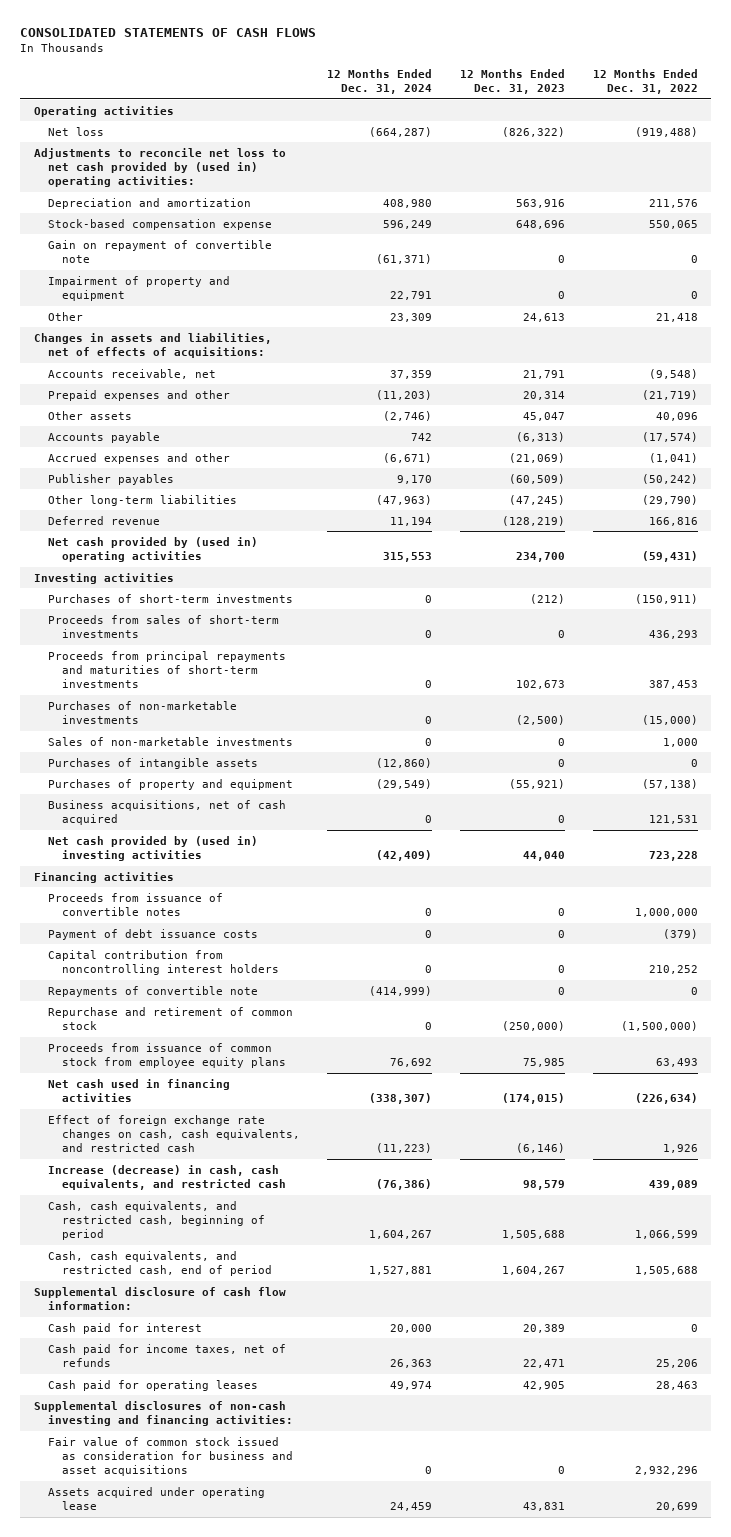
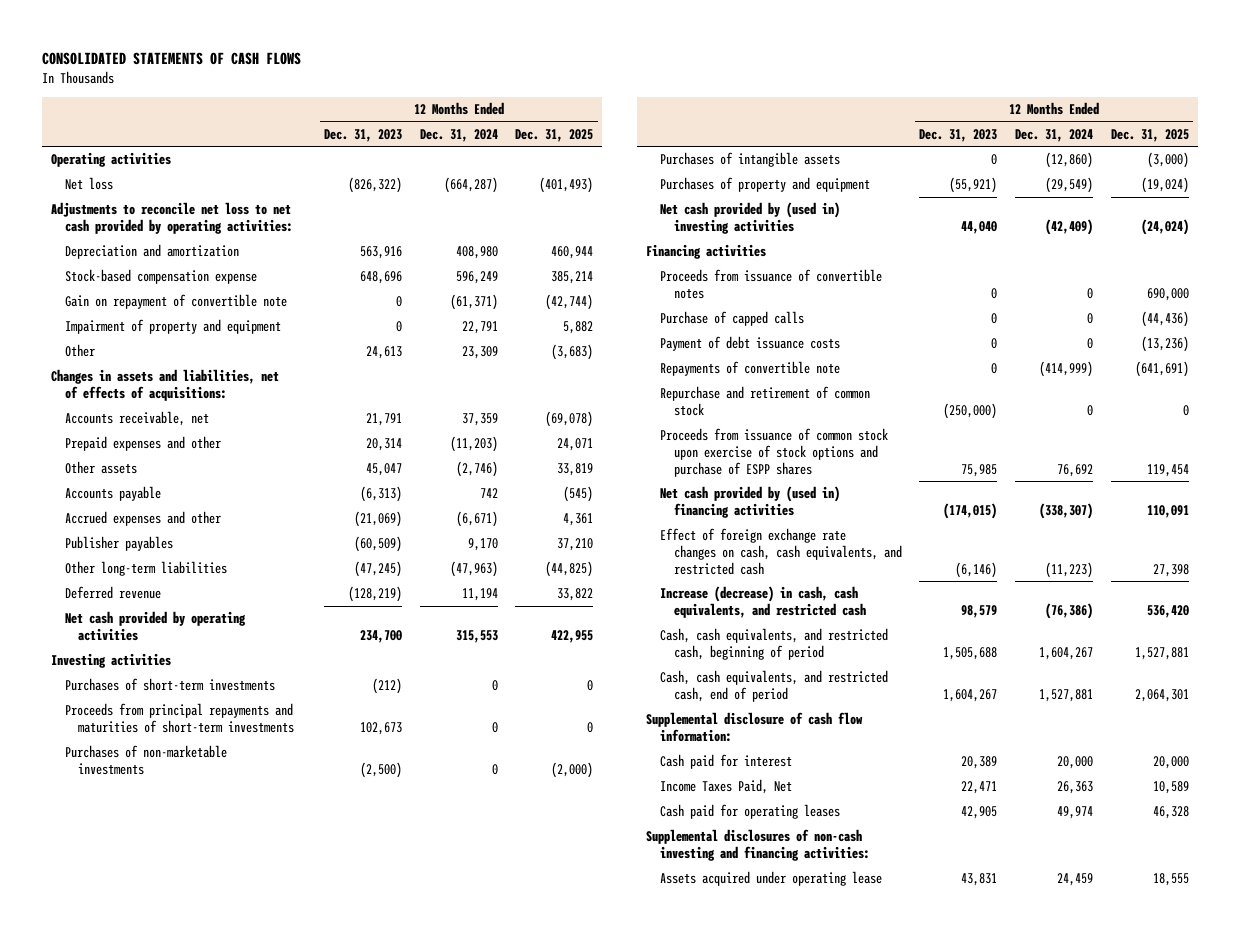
[592,68,698,95] 12 Months Ended Dec. 31, 2022 -> none
none -> [515,128,594,142] Dec. 31, 2025
[33,147,286,188] Adjustments to reconcile net loss to net cash provided by (used in) operating activities: -> [50,202,293,235] Adjustments to reconcile net loss to net cash provided by operating activities:
[47,536,258,563] Net cash provided by (used in) operating activities -> [64,611,246,642] Net cash provided by operating activities
[47,614,279,639] Proceeds from sales of short-term investments -> none
[47,736,293,746] Sales of non-marketable investments -> none
[47,799,286,826] Business acquisitions, net of cash acquired -> none
none -> [659,311,804,327] Purchase of capped calls
[47,949,279,976] Capital contribution from noncontrolling interest holders -> none
[47,1042,286,1069] Proceeds from issuance of common stock from employee equity plans -> [659,428,888,478] Proceeds from issuance of common stock upon exercise of stock options and purchase of ESPP shares
[47,1078,230,1103] Net cash used in financing activities -> [659,486,840,519] Net cash provided by (used in) financing activities
[47,1343,286,1368] Cash paid for income taxes, net of refunds -> [659,779,792,795] Income Taxes Paid, Net
[47,1436,293,1477] Fair value of common stock issued as consideration for business and asset acquisitions -> none

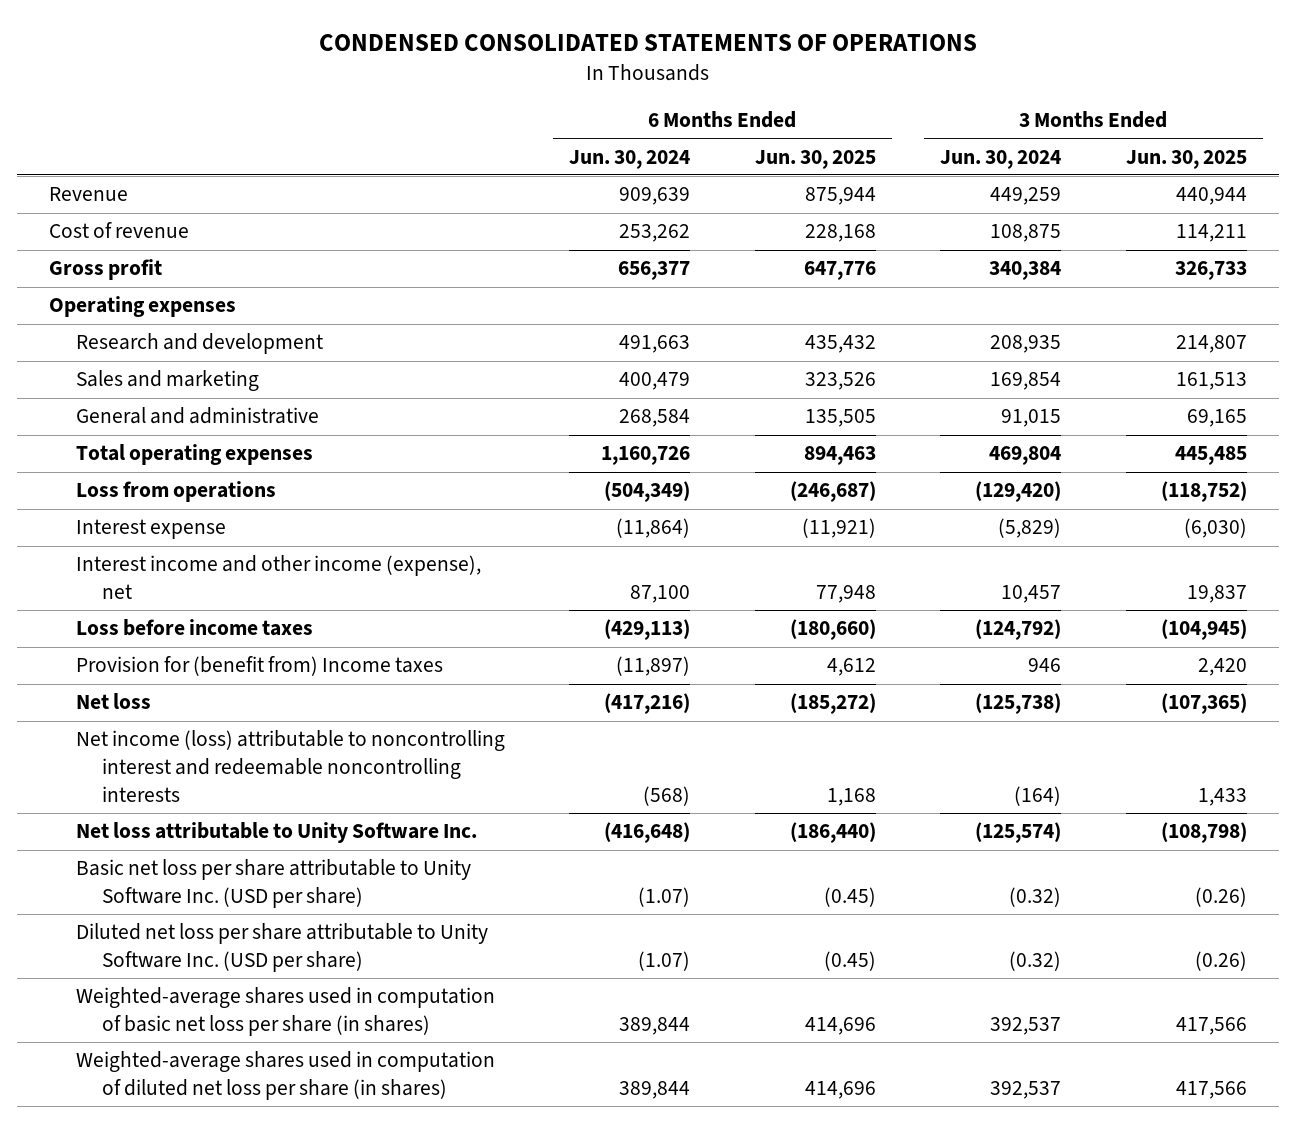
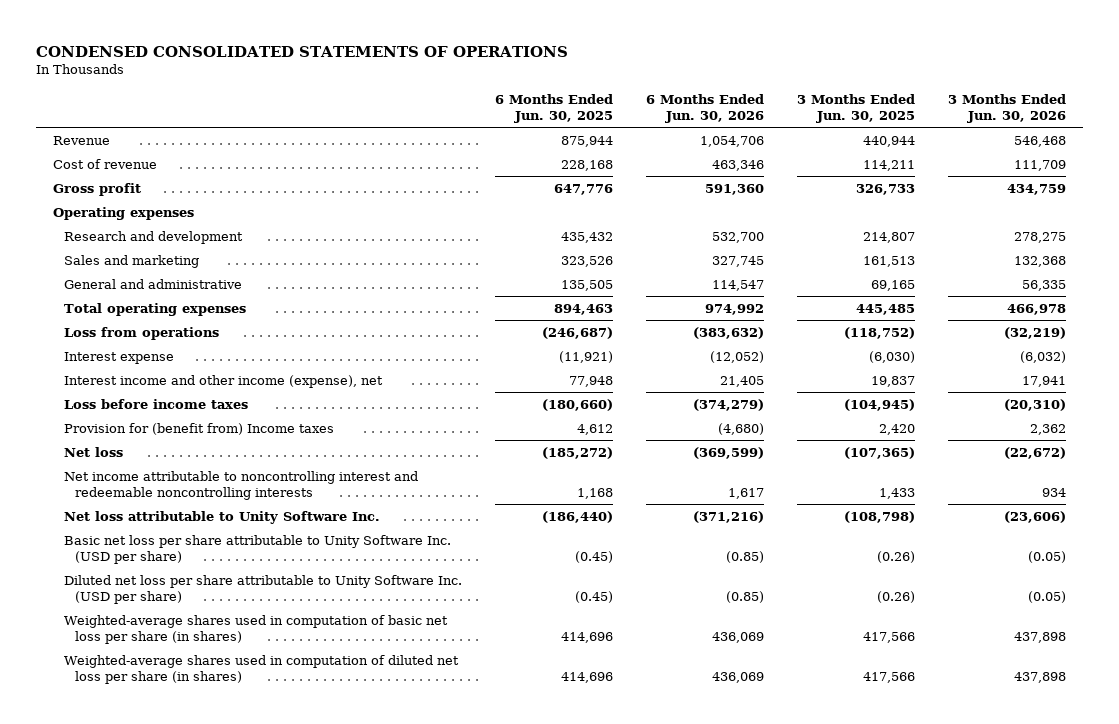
[569,149,691,169] Jun. 30, 2024 -> none
[940,149,1062,169] Jun. 30, 2024 -> none
none -> [646,94,765,123] 6 Months Ended Jun. 30, 2026
none -> [948,94,1067,123] 3 Months Ended Jun. 30, 2026
[75,730,505,802] Net income (loss) attributable to noncontrolling interest and redeemable noncontrolling interests -> [64,470,419,500] Net income attributable to noncontrolling interest and redeemable noncontrolling interests

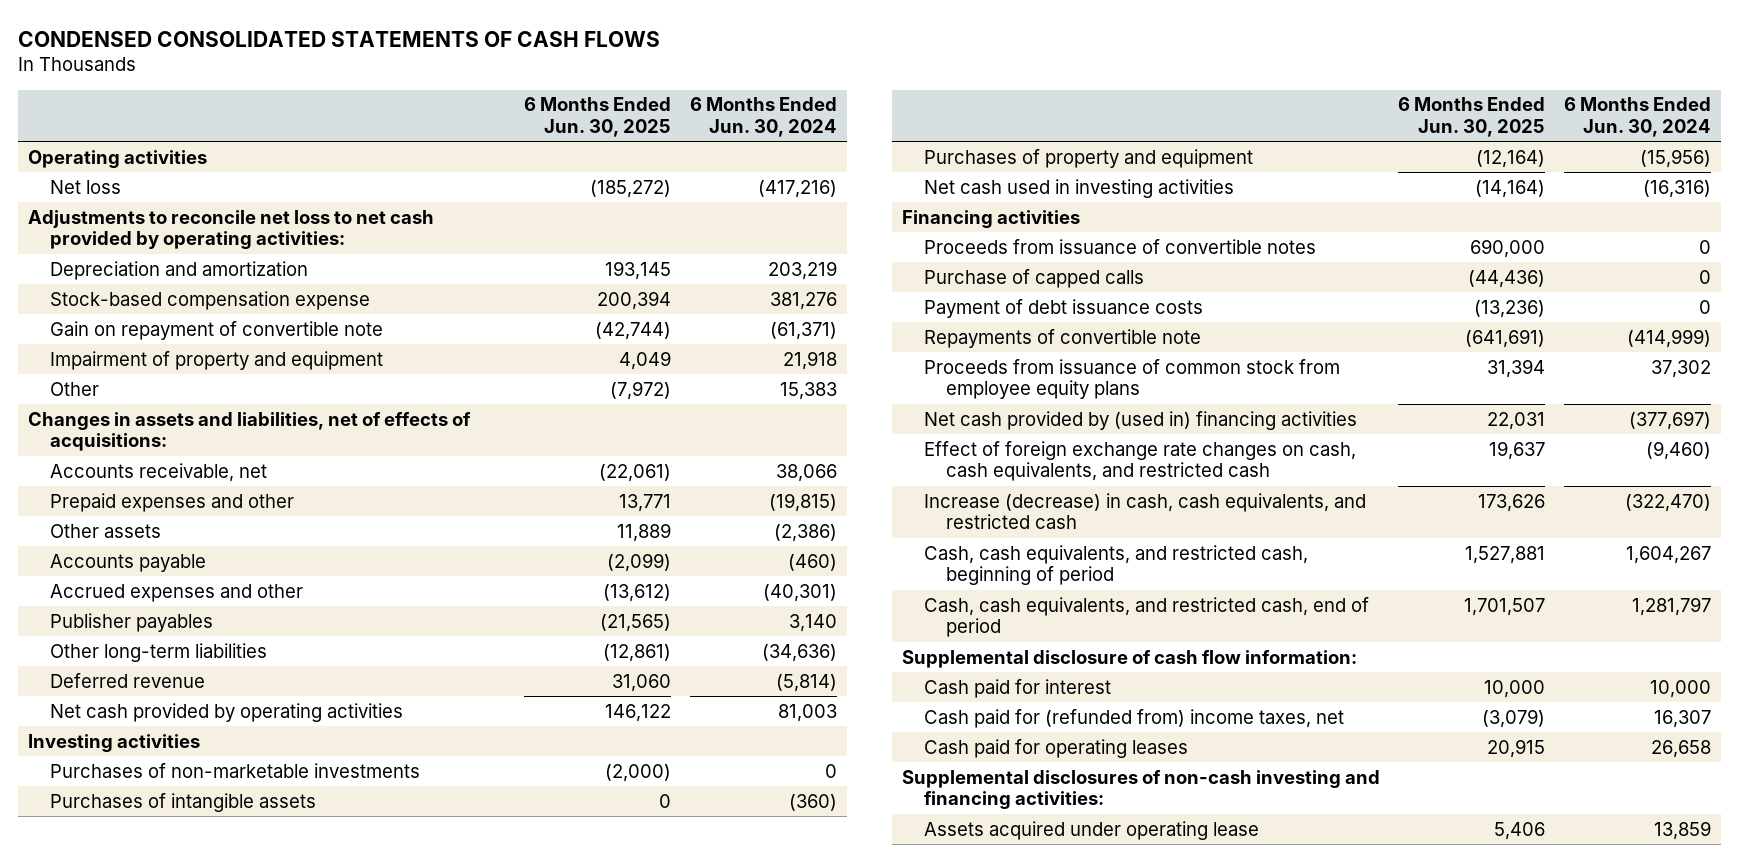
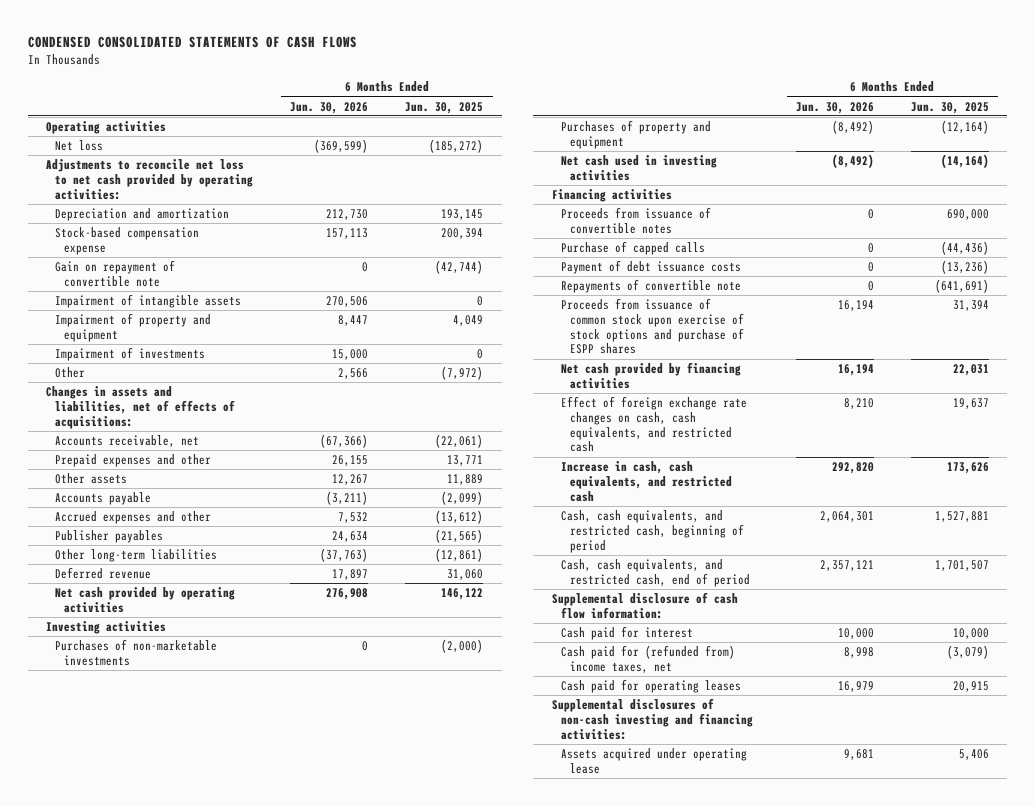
[690,97,838,137] 6 Months Ended Jun. 30, 2024 -> none
none -> [290,101,369,114] Jun. 30, 2026
none -> [55,294,242,309] Impairment of intangible assets
none -> [55,347,206,362] Impairment of investments
[49,792,316,812] Purchases of intangible assets -> none
[923,358,1340,400] Proceeds from issuance of common stock from employee equity plans -> [560,298,744,355] Proceeds from issuance of common stock upon exercise of stock options and purchase of ESPP shares
[923,410,1357,430] Net cash provided by (used in) financing activities -> [560,362,741,389] Net cash provided by financing activities
[923,492,1366,530] Increase (decrease) in cash, cash equivalents, and restricted cash -> [560,461,732,502] Increase in cash, cash equivalents, and restricted cash

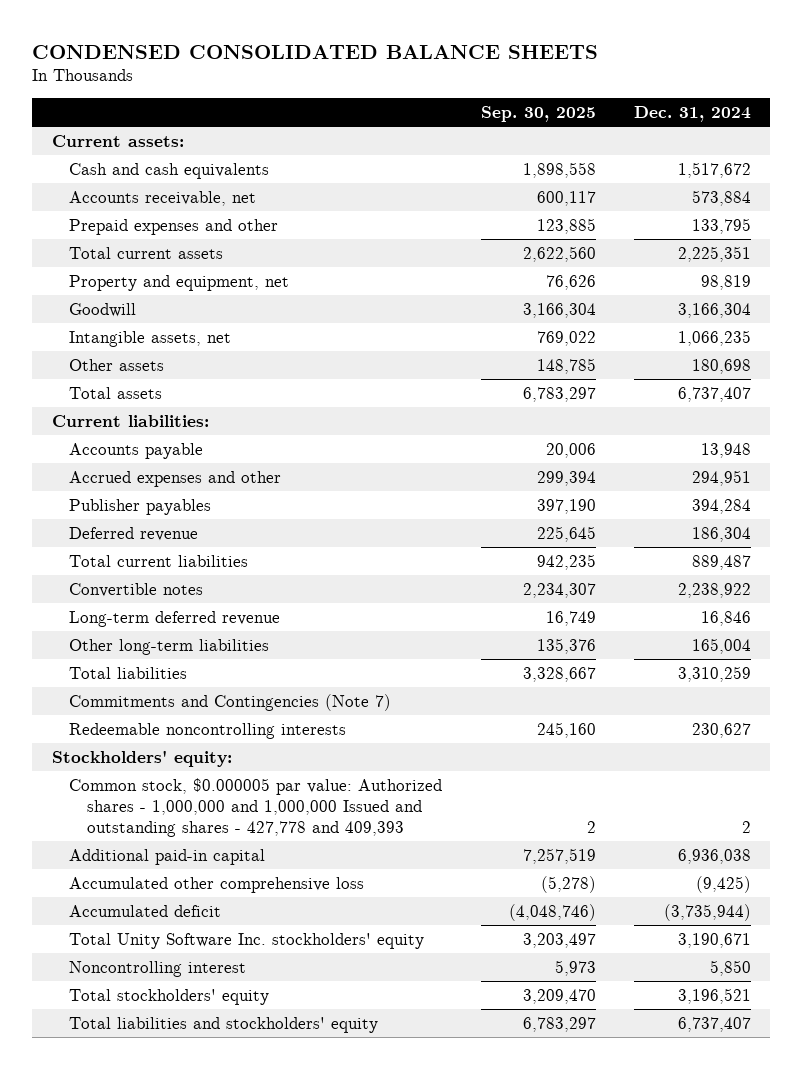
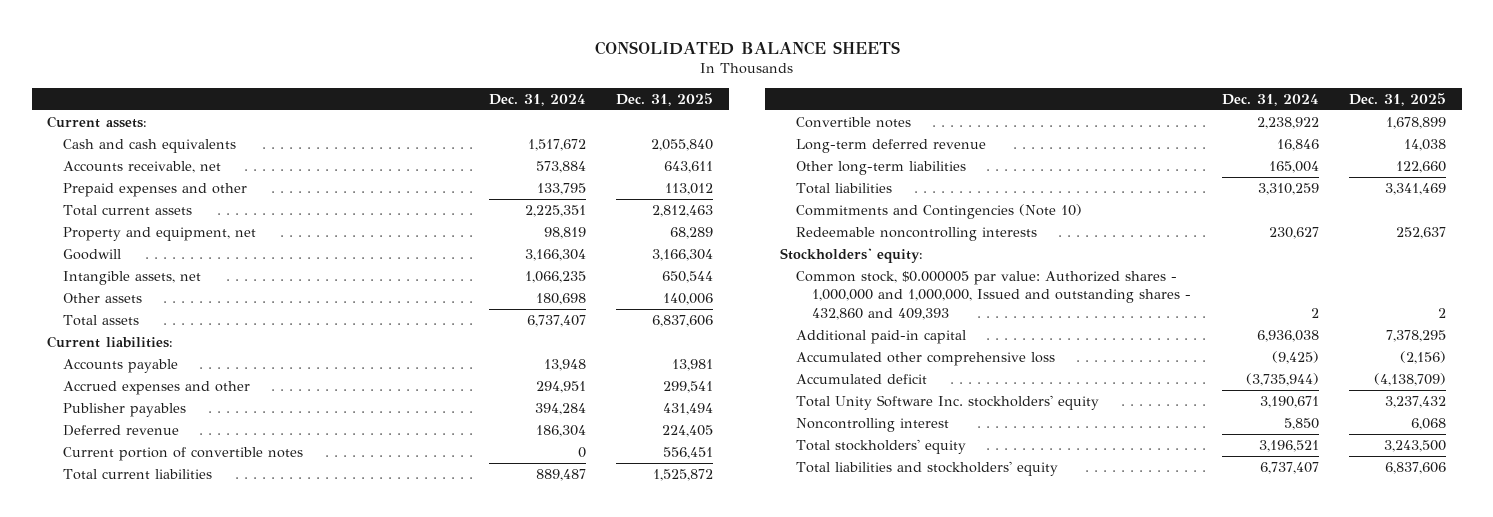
[32,44,599,59] CONDENSED CONSOLIDATED BALANCE SHEETS -> [594,41,900,56] CONSOLIDATED BALANCE SHEETS
[480,106,596,123] Sep. 30, 2025 -> none
none -> [616,92,714,106] Dec. 31, 2025
none -> [63,447,304,462] Current portion of convertible notes
[69,693,392,711] Commitments and Contingencies (Note 7) -> [795,204,1082,220] Commitments and Contingencies (Note 10)
[69,777,443,837] Common stock, $0.000005 par value: Authorized shares - 1,000,000 and 1,000,000 Issued and outstanding shares - 427,778 and 409,393 -> [795,271,1192,320] Common stock, $0.000005 par value: Authorized shares - 1,000,000 and 1,000,000, Issued and outstanding shares - 432,860 and 409,393

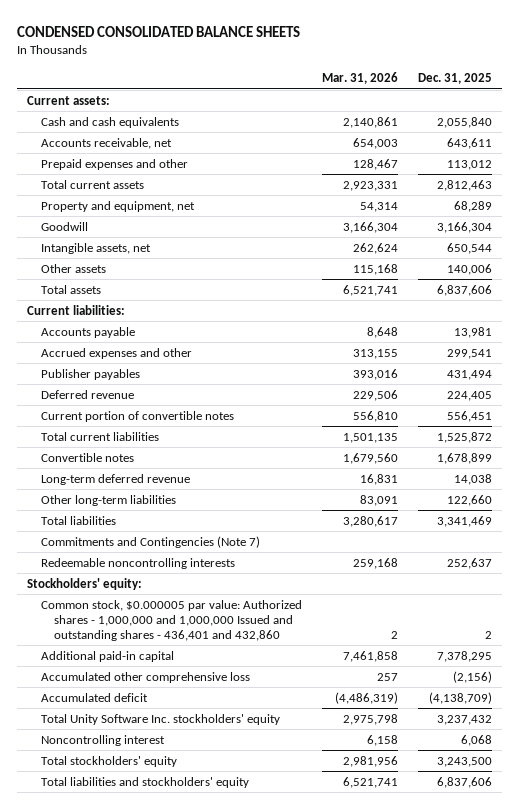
[594,41,900,56] CONSOLIDATED BALANCE SHEETS -> [17,26,301,38] CONDENSED CONSOLIDATED BALANCE SHEETS
[488,93,586,106] Dec. 31, 2024 -> none
none -> [321,72,398,85] Mar. 31, 2026
[795,204,1082,220] Commitments and Contingencies (Note 10) -> [40,535,260,548] Commitments and Contingencies (Note 7)
[795,271,1192,320] Common stock, $0.000005 par value: Authorized shares - 1,000,000 and 1,000,000, Issued and outstanding shares - 432,860 and 409,393 -> [40,599,302,641] Common stock, $0.000005 par value: Authorized shares - 1,000,000 and 1,000,000 Issued and outstanding shares - 436,401 and 432,860

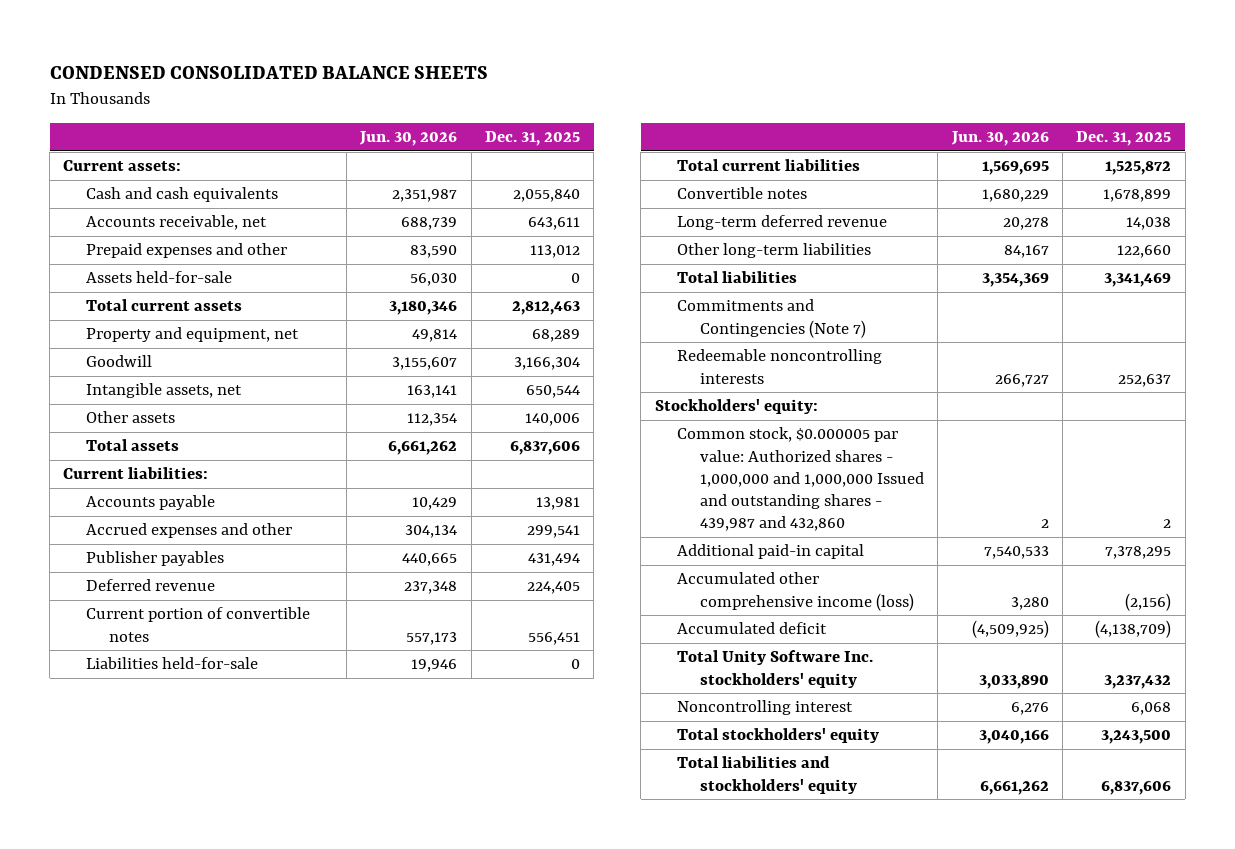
[321,72,398,85] Mar. 31, 2026 -> none
none -> [359,131,458,147] Jun. 30, 2026
none -> [86,271,233,284] Assets held-for-sale
none -> [86,657,259,670] Liabilities held-for-sale
[40,599,302,641] Common stock, $0.000005 par value: Authorized shares - 1,000,000 and 1,000,000 Issued and outstanding shares - 436,401 and 432,860 -> [677,427,924,531] Common stock, $0.000005 par value: Authorized shares - 1,000,000 and 1,000,000 Issued and outstanding shares - 439,987 and 432,860
[40,671,250,683] Accumulated other comprehensive loss -> [677,572,914,611] Accumulated other comprehensive income (loss)

